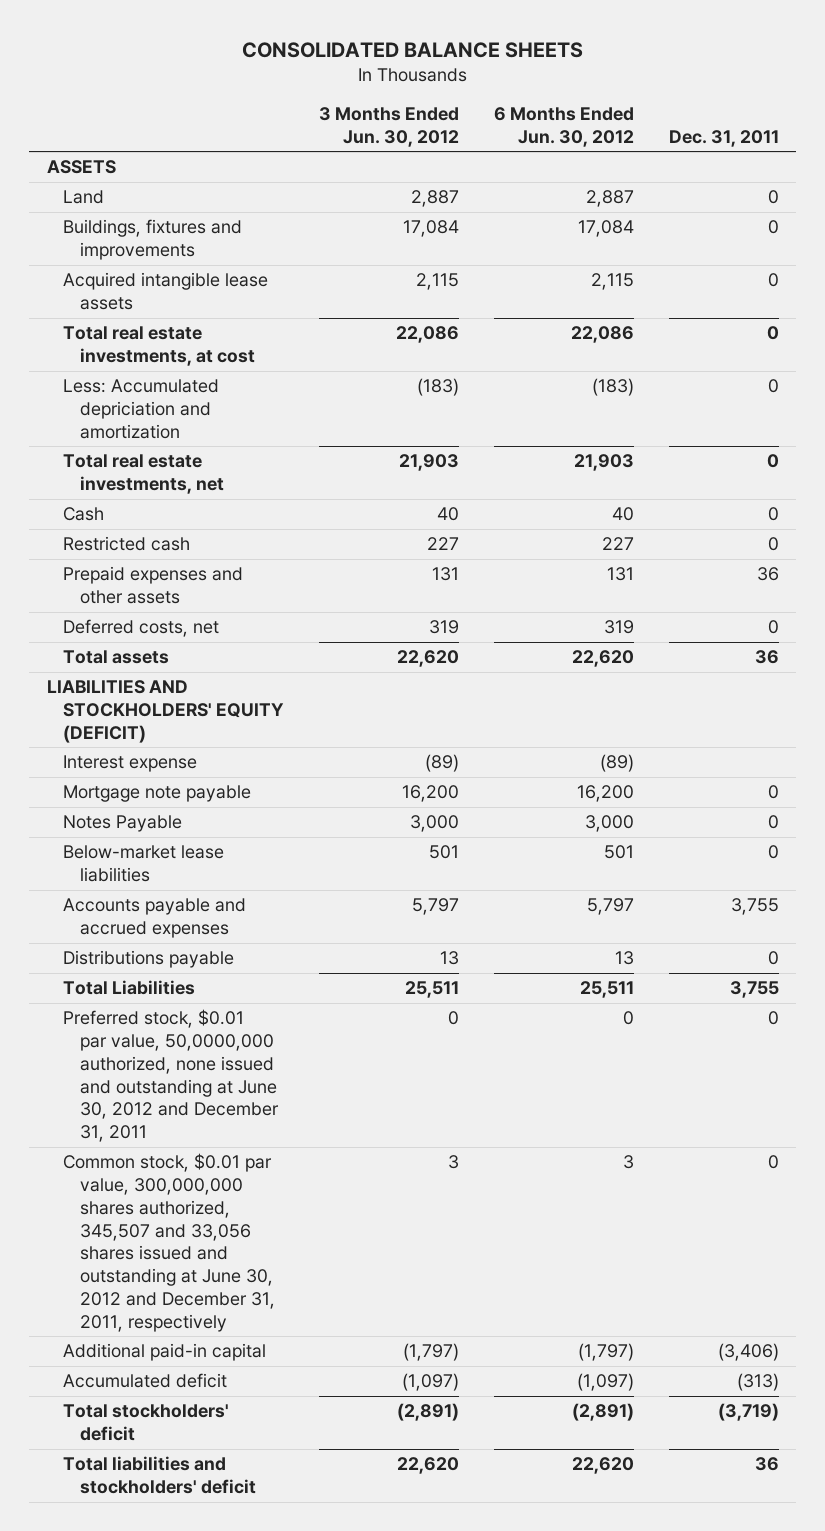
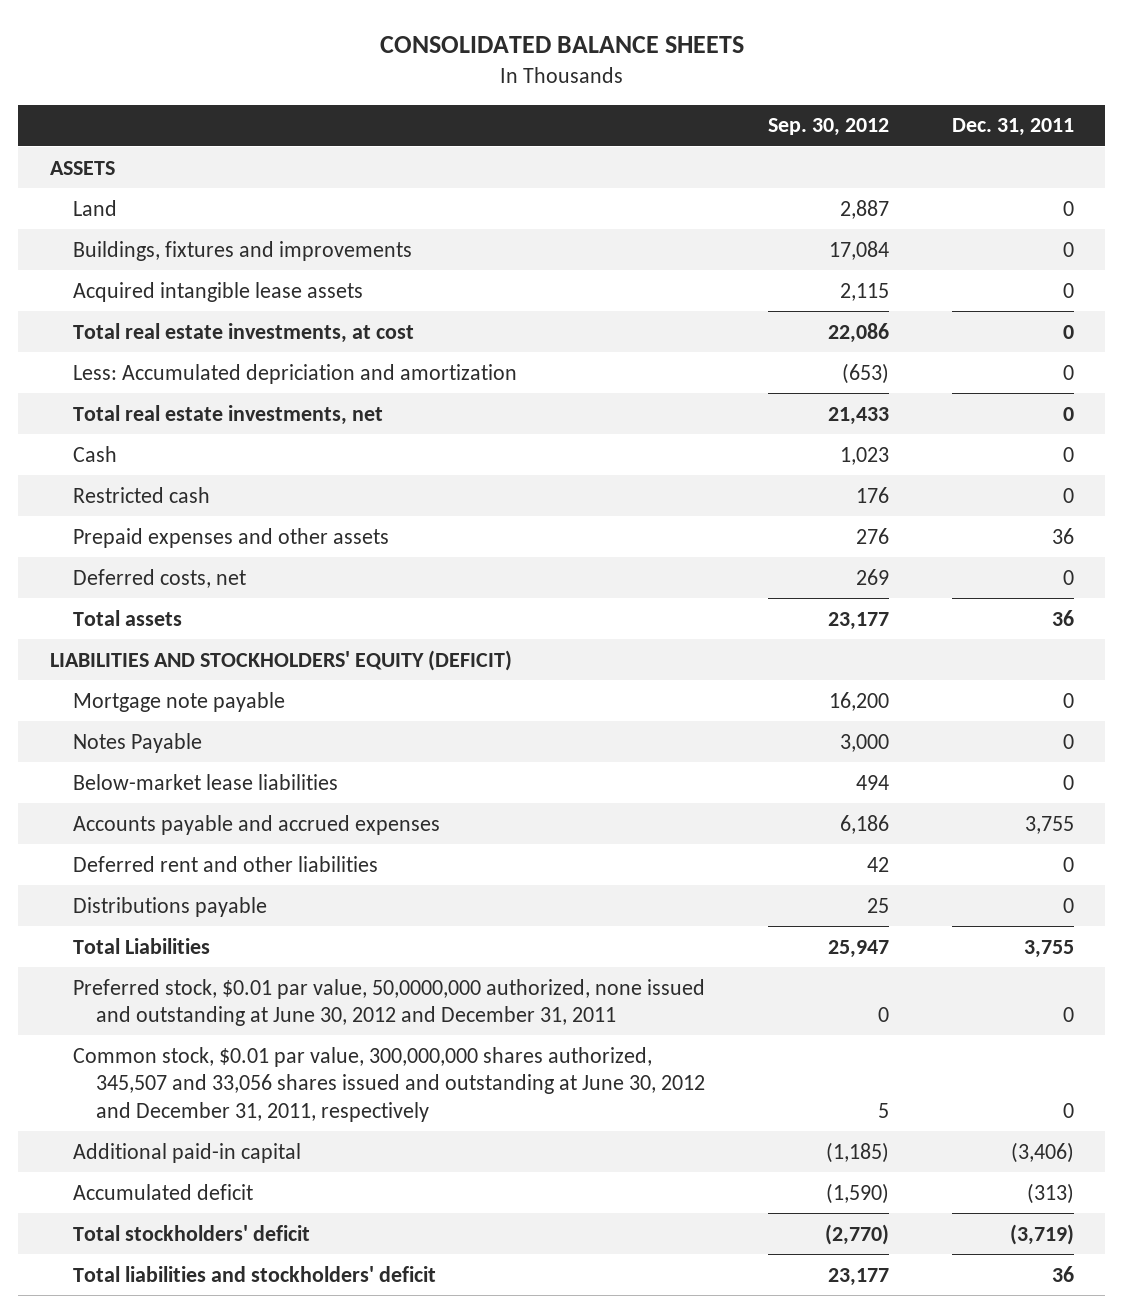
[319,107,460,147] 3 Months Ended Jun. 30, 2012 -> none
[493,107,634,147] 6 Months Ended Jun. 30, 2012 -> none
none -> [767,118,889,137] Sep. 30, 2012
[63,755,198,773] Interest expense -> none
none -> [72,855,378,872] Deferred rent and other liabilities

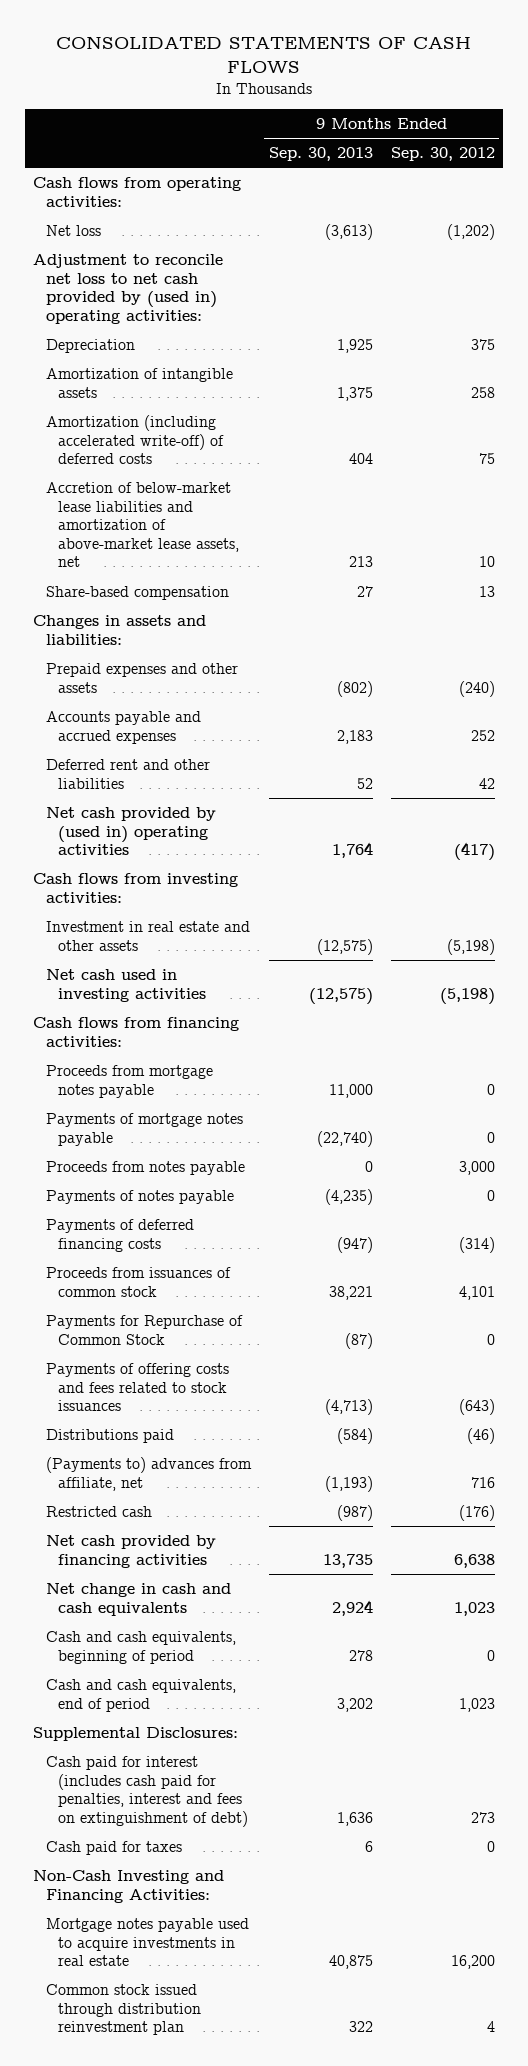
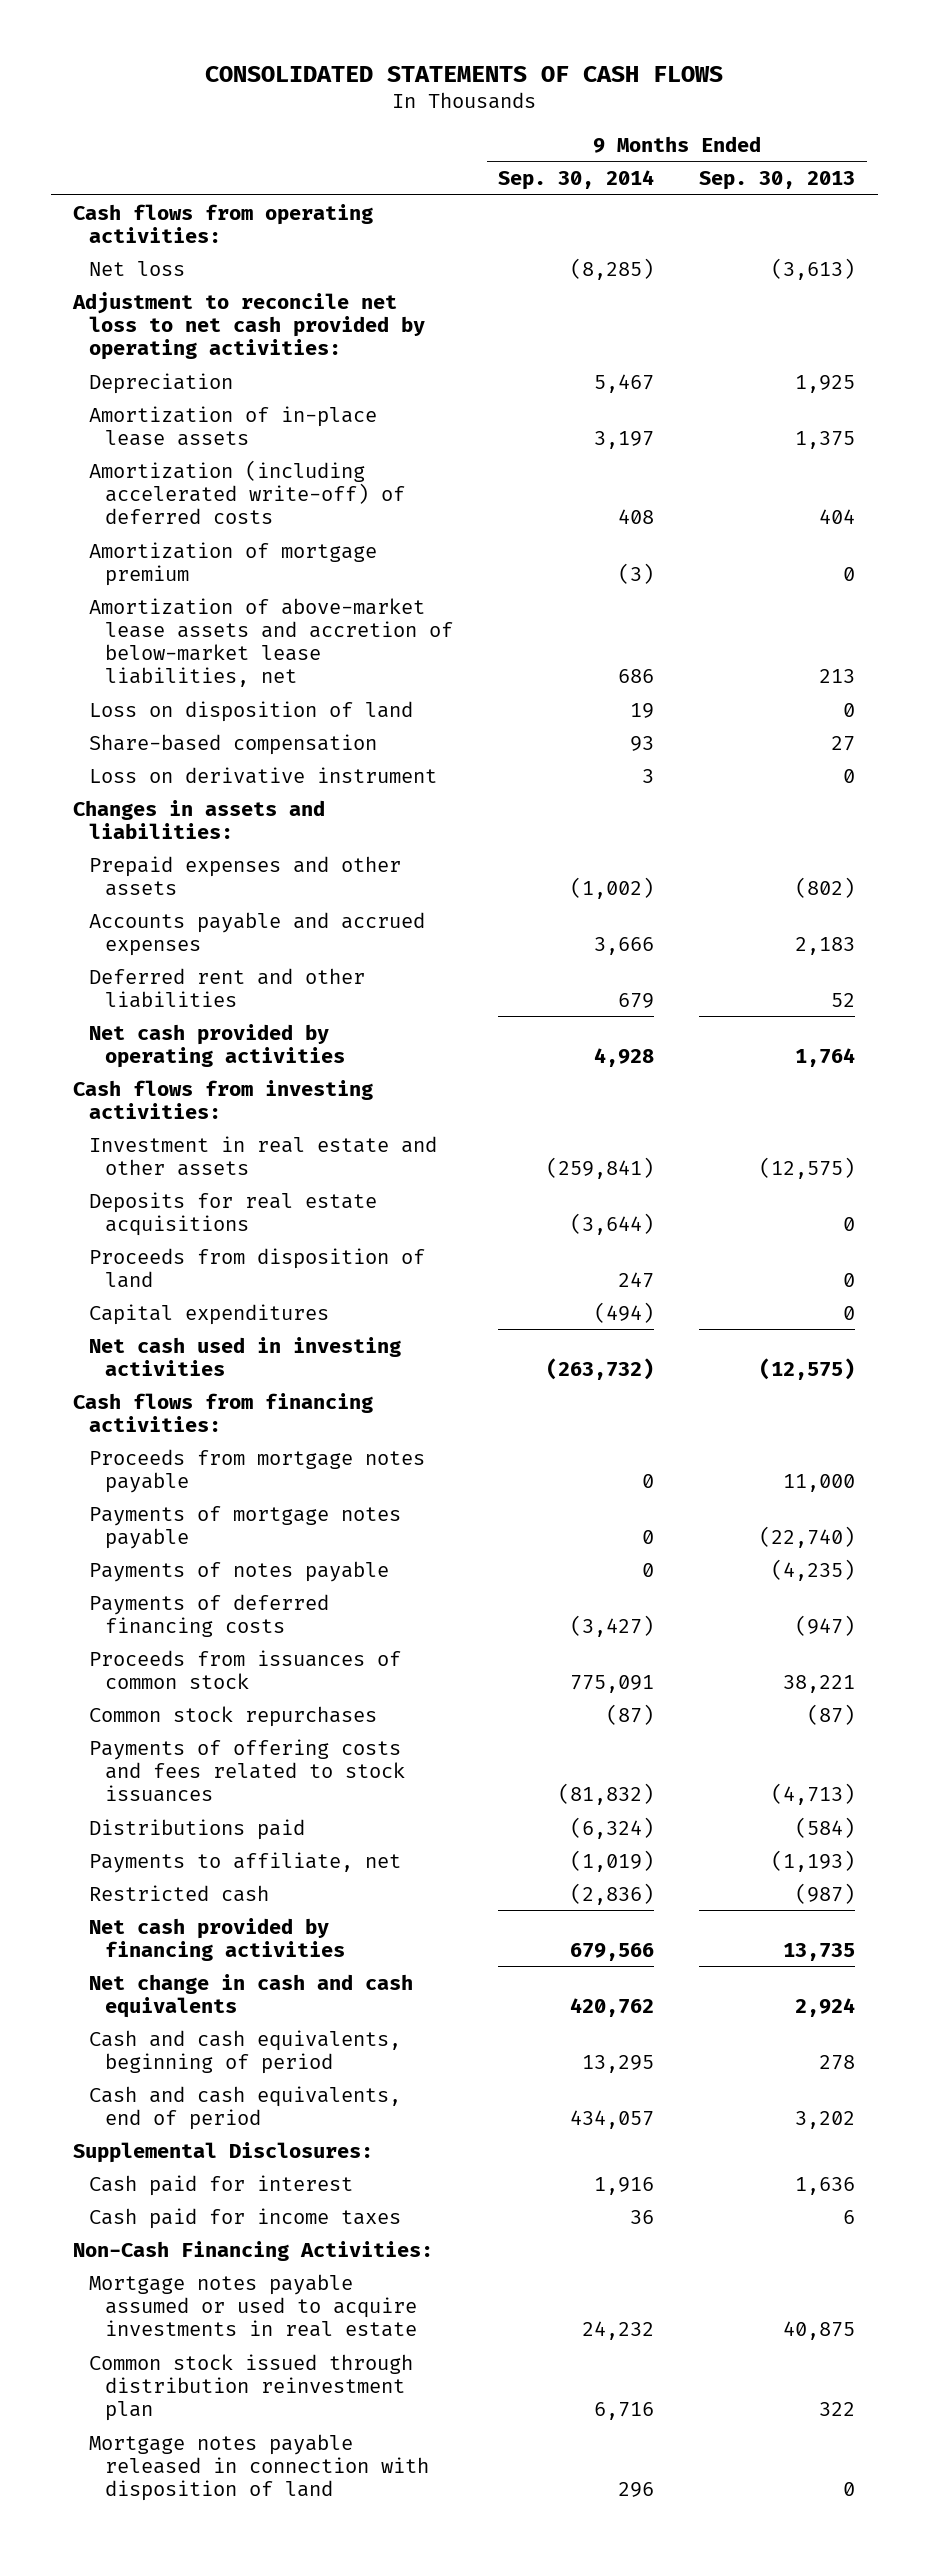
[390,147,495,162] Sep. 30, 2012 -> none
none -> [498,170,655,191] Sep. 30, 2014
[33,253,224,324] Adjustment to reconcile net loss to net cash provided by (used in) operating activities: -> [72,291,426,360] Adjustment to reconcile net loss to net cash provided by operating activities:
[45,367,233,398] Amortization of intangible assets -> [89,405,378,446] Amortization of in-place lease assets
none -> [89,541,378,586] Amortization of mortgage premium
[45,481,240,568] Accretion of below-market lease liabilities and amortization of above-market lease assets, net -> [89,597,453,687] Amortization of above-market lease assets and accretion of below-market lease liabilities, net
none -> [89,700,414,722] Loss on disposition of land
none -> [89,766,438,784] Loss on derivative instrument
[45,806,216,856] Net cash provided by (used in) operating activities -> [89,1023,345,1068] Net cash provided by operating activities
none -> [89,1191,378,1236] Deposits for real estate acquisitions
none -> [89,1247,426,1288] Proceeds from disposition of land
none -> [89,1303,330,1325] Capital expenditures
[45,1160,245,1175] Proceeds from notes payable -> none
[45,1314,243,1345] Payments for Repurchase of Common Stock -> [89,1705,378,1727] Common stock repurchases
[45,1456,252,1491] (Payments to) advances from affiliate, net -> [89,1851,402,1873] Payments to affiliate, net
[45,1755,249,1827] Cash paid for interest (includes cash paid for penalties, interest and fees on extinguishment of debt) -> [89,2174,354,2196] Cash paid for interest
[45,1840,182,1855] Cash paid for taxes -> [89,2207,402,2229] Cash paid for income taxes
[33,1869,225,1903] Non-Cash Investing and Financing Activities: -> [73,2240,434,2261] Non-Cash Financing Activities:
[45,1917,249,1967] Mortgage notes payable used to acquire investments in real estate -> [89,2273,417,2337] Mortgage notes payable assumed or used to acquire investments in real estate
none -> [89,2433,429,2501] Mortgage notes payable released in connection with disposition of land

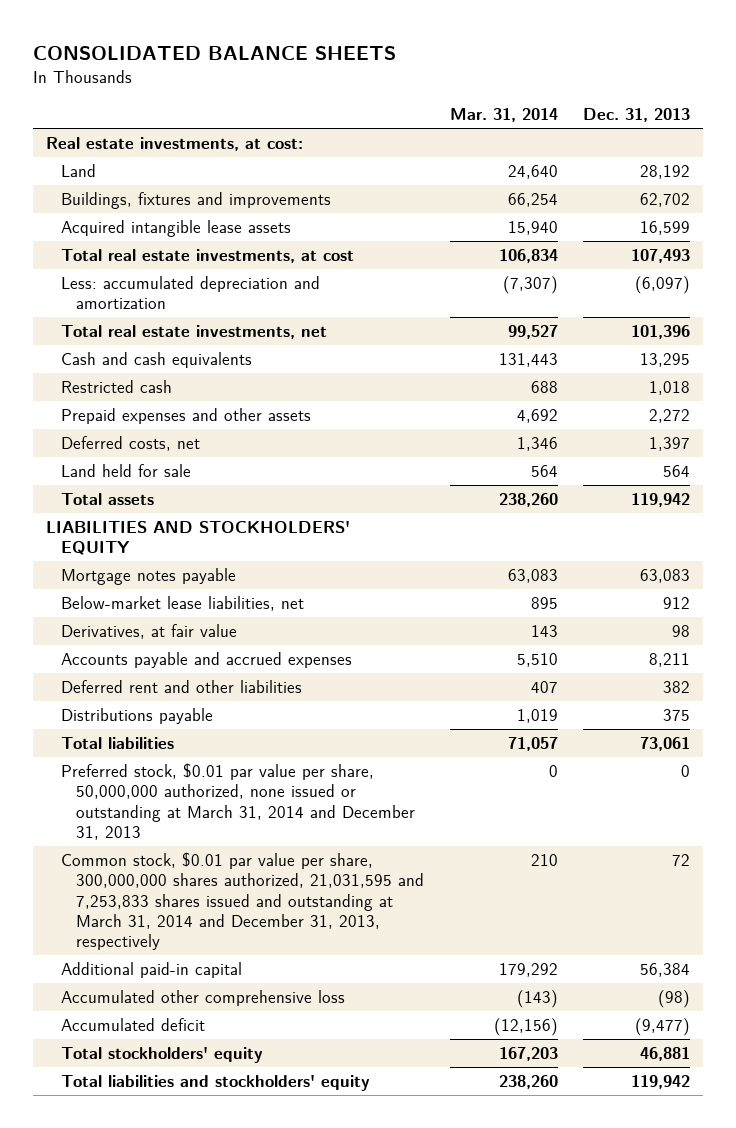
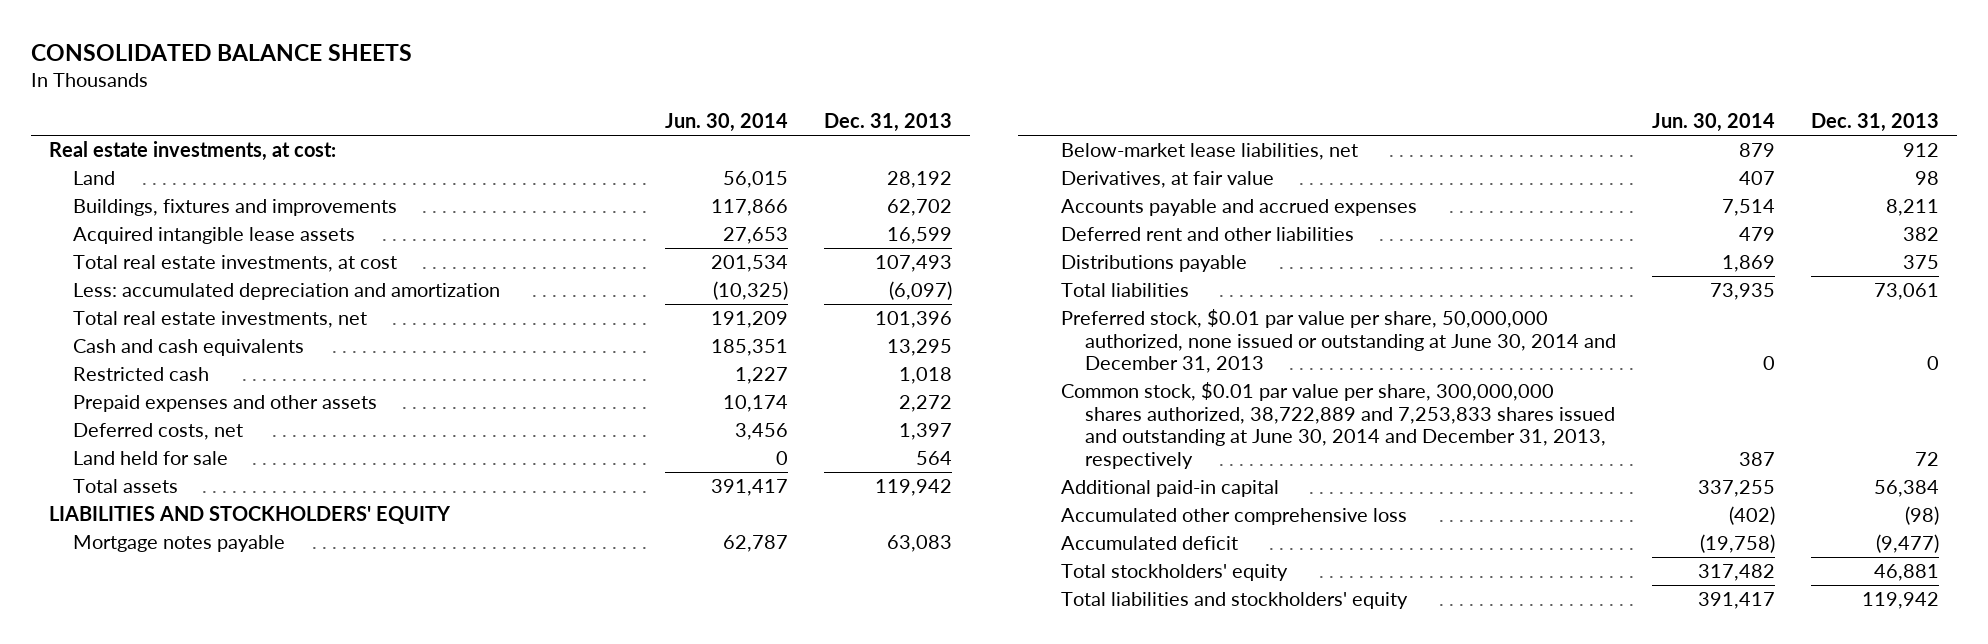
[449,107,558,122] Mar. 31, 2014 -> none
none -> [664,112,788,132] Jun. 30, 2014
[61,763,416,840] Preferred stock, $0.01 par value per share, 50,000,000 authorized, none issued or outstanding at March 31, 2014 and December 31, 2013 -> [1060,309,1616,374] Preferred stock, $0.01 par value per share, 50,000,000 authorized, none issued or outstanding at June 30, 2014 and December 31, 2013
[61,852,425,951] Common stock, $0.01 par value per share, 300,000,000 shares authorized, 21,031,595 and 7,253,833 shares issued and outstanding at March 31, 2014 and December 31, 2013, respectively -> [1060,382,1615,469] Common stock, $0.01 par value per share, 300,000,000 shares authorized, 38,722,889 and 7,253,833 shares issued and outstanding at June 30, 2014 and December 31, 2013, respectively

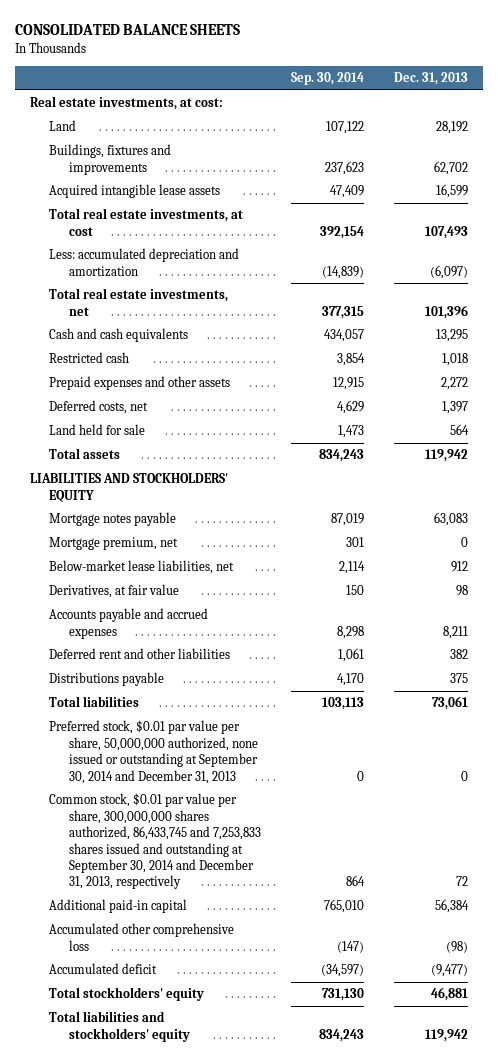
[664,112,788,132] Jun. 30, 2014 -> none
none -> [291,72,365,86] Sep. 30, 2014
none -> [49,537,179,551] Mortgage premium, net
[1060,309,1616,374] Preferred stock, $0.01 par value per share, 50,000,000 authorized, none issued or outstanding at June 30, 2014 and December 31, 2013 -> [49,720,259,784] Preferred stock, $0.01 par value per share, 50,000,000 authorized, none issued or outstanding at September 30, 2014 and December 31, 2013
[1060,382,1615,469] Common stock, $0.01 par value per share, 300,000,000 shares authorized, 38,722,889 and 7,253,833 shares issued and outstanding at June 30, 2014 and December 31, 2013, respectively -> [49,793,262,890] Common stock, $0.01 par value per share, 300,000,000 shares authorized, 86,433,745 and 7,253,833 shares issued and outstanding at September 30, 2014 and December 31, 2013, respectively

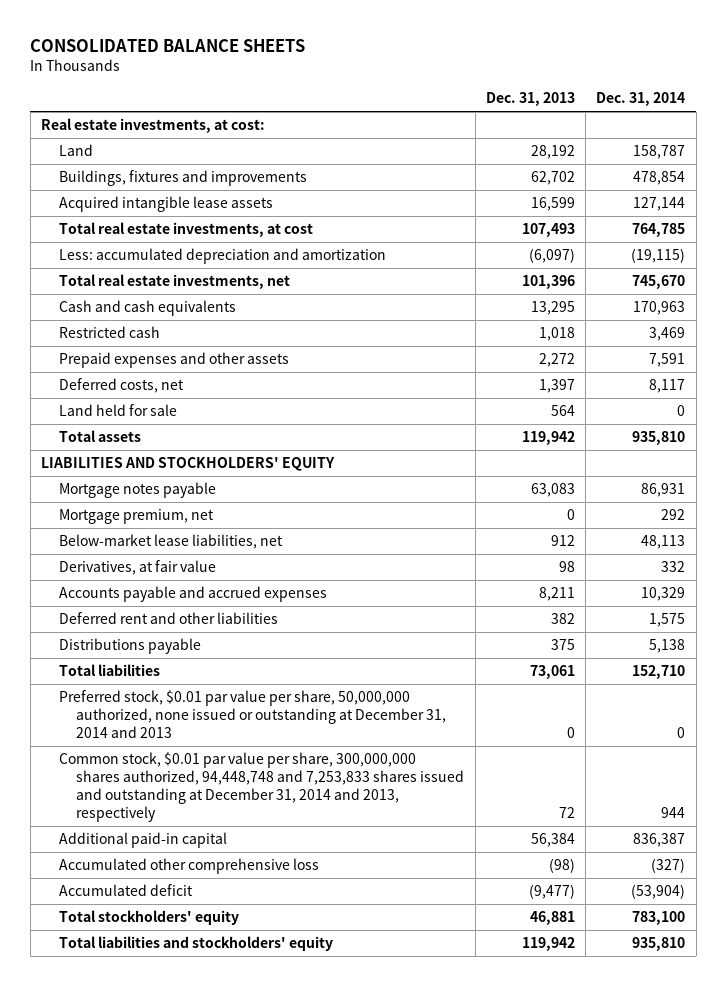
[291,72,365,86] Sep. 30, 2014 -> none
none -> [596,92,686,107] Dec. 31, 2014
[49,720,259,784] Preferred stock, $0.01 par value per share, 50,000,000 authorized, none issued or outstanding at September 30, 2014 and December 31, 2013 -> [58,690,447,739] Preferred stock, $0.01 par value per share, 50,000,000 authorized, none issued or outstanding at December 31, 2014 and 2013
[49,793,262,890] Common stock, $0.01 par value per share, 300,000,000 shares authorized, 86,433,745 and 7,253,833 shares issued and outstanding at September 30, 2014 and December 31, 2013, respectively -> [58,752,465,823] Common stock, $0.01 par value per share, 300,000,000 shares authorized, 94,448,748 and 7,253,833 shares issued and outstanding at December 31, 2014 and 2013, respectively

